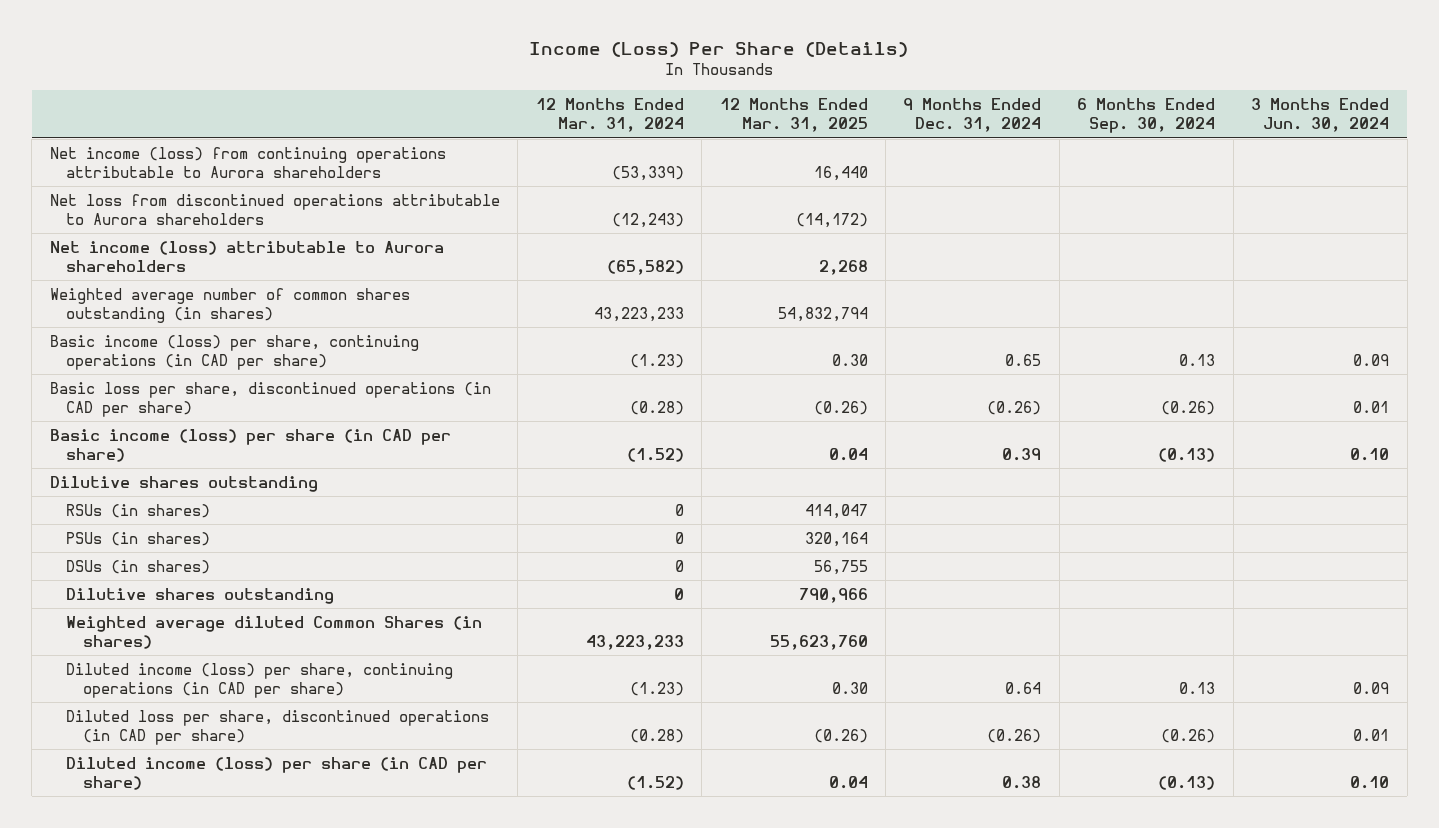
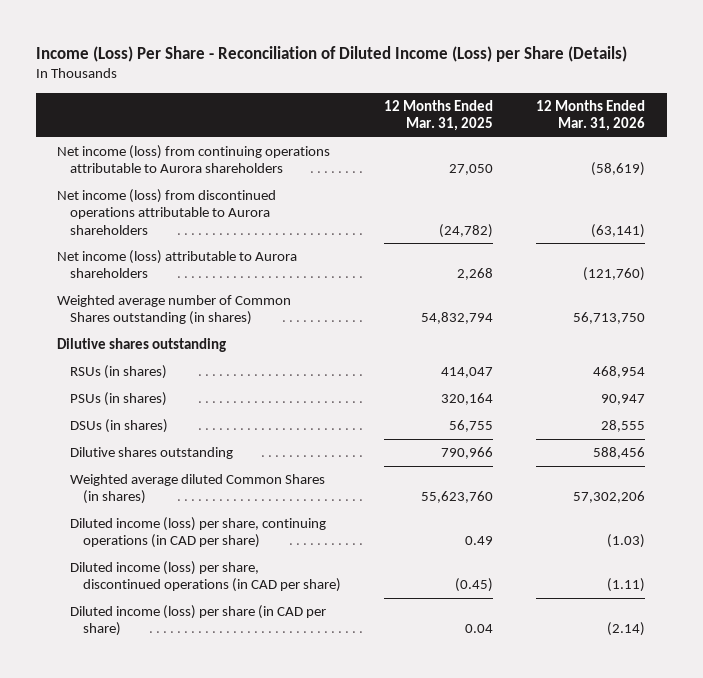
[529,42,909,58] Income (Loss) Per Share (Details) -> [35,45,627,62] Income (Loss) Per Share - Reconciliation of Diluted Income (Loss) per Share (Details)
[535,98,684,132] 12 Months Ended Mar. 31, 2024 -> none
[903,98,1042,132] 9 Months Ended Dec. 31, 2024 -> none
[1077,98,1216,133] 6 Months Ended Sep. 30, 2024 -> none
[1251,98,1390,132] 3 Months Ended Jun. 30, 2024 -> none
none -> [536,100,646,132] 12 Months Ended Mar. 31, 2026
[813,165,868,181] 16,440 -> [449,164,494,176] 27,050
[49,193,500,225] Net loss from discontinued operations attributable to Aurora shareholders -> [57,189,277,235] Net income (loss) from discontinued operations attributable to Aurora shareholders
[795,212,868,228] (14,172) -> [439,223,494,238] (24,782)
[49,334,419,370] Basic income (loss) per share, continuing operations (in CAD per share) -> none
[49,381,491,417] Basic loss per share, discontinued operations (in CAD per share) -> none
[49,428,451,462] Basic income (loss) per share (in CAD per share) -> none
[49,287,410,323] Weighted average number of common shares outstanding (in shares) -> [57,295,292,326] Weighted average number of Common Shares outstanding (in shares)
[831,681,868,694] 0.30 -> [465,536,494,546] 0.49
[66,709,490,745] Diluted loss per share, discontinued operations (in CAD per share) -> [70,561,341,593] Diluted income (loss) per share, discontinued operations (in CAD per share)
[813,728,868,743] (0.26) -> [455,578,494,593] (0.45)

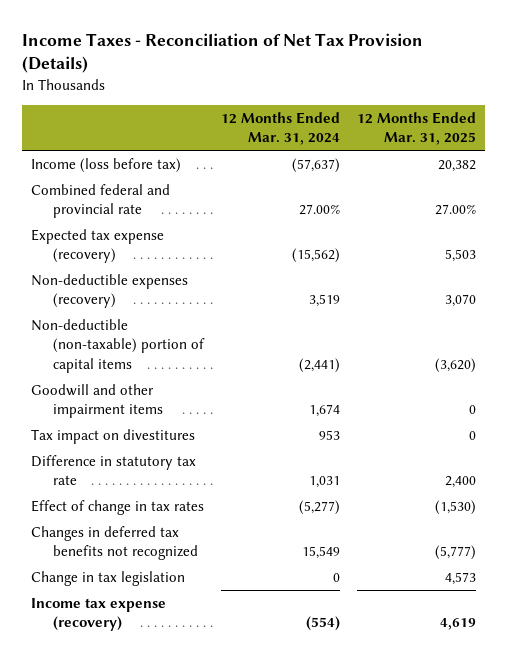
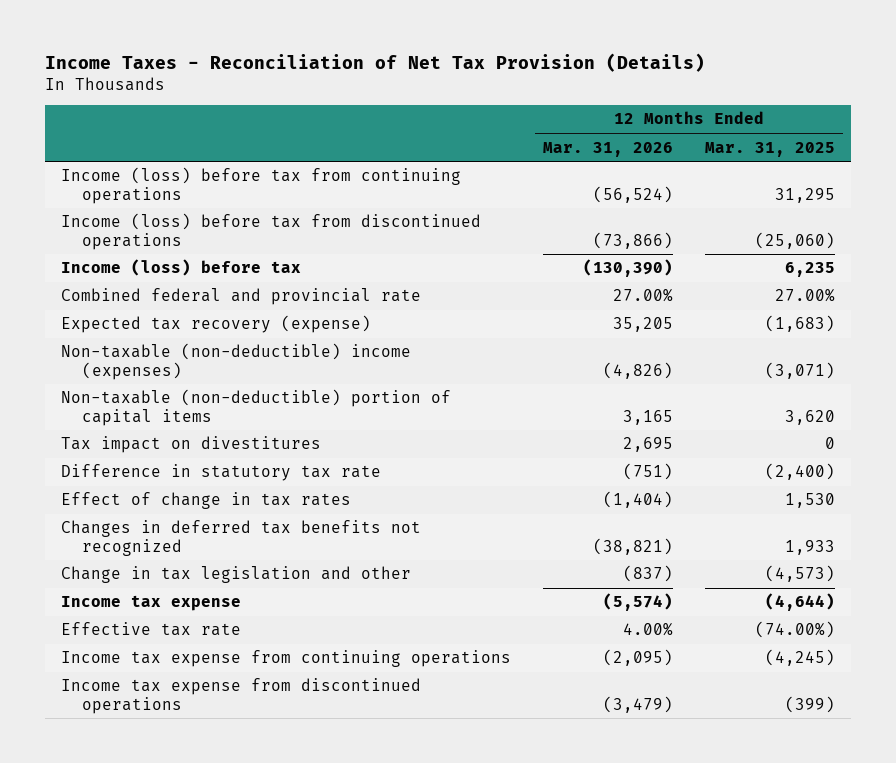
[221,111,341,146] 12 Months Ended Mar. 31, 2024 -> none
none -> [542,141,673,157] Mar. 31, 2026
none -> [61,167,462,204] Income (loss) before tax from continuing operations
none -> [61,213,482,250] Income (loss) before tax from discontinued operations
[30,157,181,173] Income (loss before tax) -> [61,259,302,277] Income (loss) before tax
[438,159,477,172] 20,382 -> [784,262,835,278] 6,235
[30,383,164,419] Goodwill and other impairment items -> none
[30,228,164,264] Expected tax expense (recovery) -> [61,315,372,334] Expected tax recovery (expense)
[445,249,477,263] 5,503 -> [764,315,835,333] (1,683)
[30,273,188,309] Non-deductible expenses (recovery) -> [61,343,412,380] Non-taxable (non-deductible) income (expenses)
[445,294,477,308] 3,070 -> [764,361,835,379] (3,071)
[30,318,206,373] Non-deductible (non-taxable) portion of capital items -> [61,389,452,426] Non-taxable (non-deductible) portion of capital items
[435,357,477,373] (3,620) -> [784,409,835,425] 3,620
[445,476,477,489] 2,400 -> [764,463,835,481] (2,400)
[435,499,477,515] (1,530) -> [784,493,835,509] 1,530
[435,545,477,561] (5,777) -> [784,539,835,555] 1,933
[30,570,185,586] Change in tax legislation -> [61,566,412,584] Change in tax legislation and other
[445,571,477,585] 4,573 -> [764,565,835,583] (4,573)
none -> [61,595,242,612] Income tax expense
none -> [61,622,242,637] Effective tax rate
[30,597,166,632] Income tax expense (recovery) -> [61,650,512,668] Income tax expense from continuing operations
[440,618,477,631] 4,619 -> [764,649,835,667] (4,245)
none -> [61,678,422,714] Income tax expense from discontinued operations

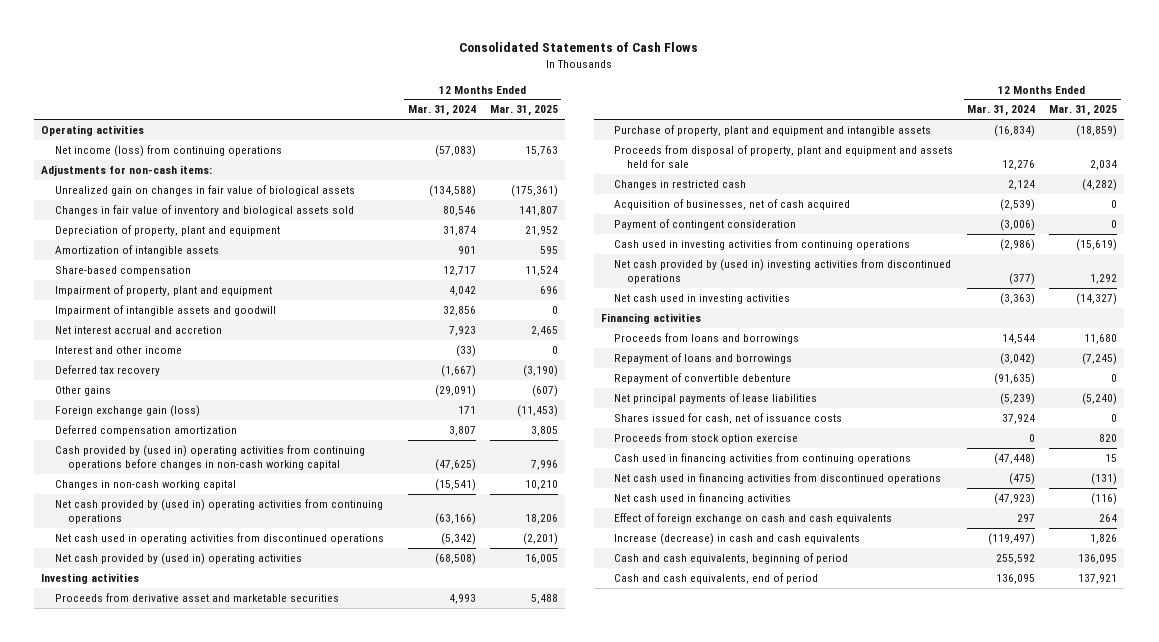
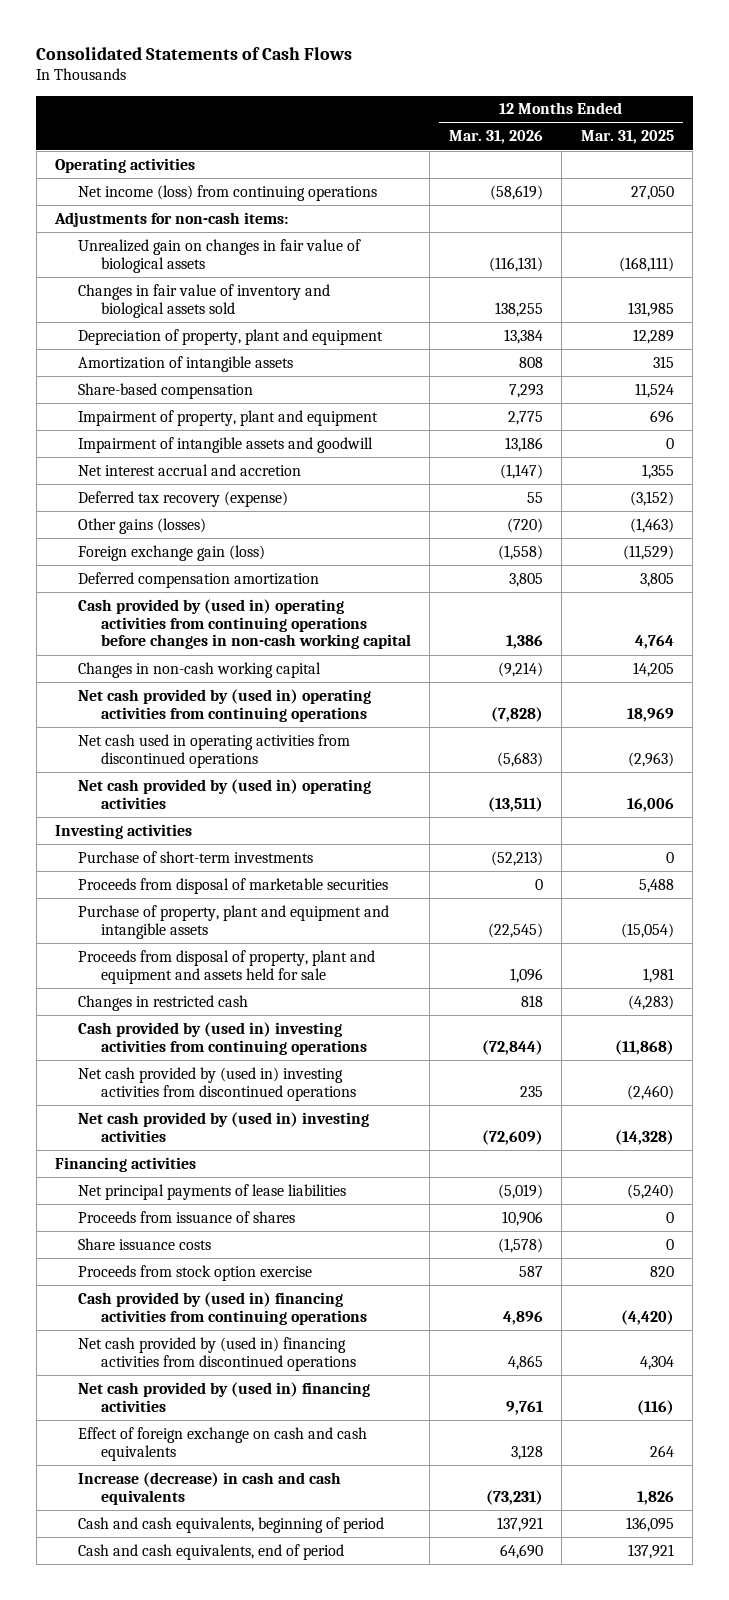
[407,105,476,117] Mar. 31, 2024 -> none
none -> [448,130,543,145] Mar. 31, 2026
[524,146,558,157] 15,763 -> [630,185,674,200] 27,050
[510,185,558,198] (175,361) -> [618,256,674,272] (168,111)
[518,206,558,217] 141,807 -> [627,301,674,317] 131,985
[524,226,558,237] 21,952 -> [632,328,674,344] 12,289
[539,246,558,255] 595 -> [652,355,674,368] 315
[54,346,182,355] Interest and other income -> none
[530,326,558,337] 2,465 -> [641,463,674,479] 1,355
[54,365,160,377] Deferred tax recovery -> [77,490,288,507] Deferred tax recovery (expense)
[522,365,558,378] (3,190) -> [629,490,674,506] (3,152)
[54,386,111,397] Other gains -> [77,517,206,534] Other gains (losses)
[531,385,558,398] (607) -> [629,517,674,533] (1,463)
[516,405,558,418] (11,453) -> [622,544,674,560] (11,529)
[530,459,558,470] 7,996 -> [634,635,674,650] 4,764
[524,480,558,491] 10,210 -> [632,661,674,677] 14,205
[524,513,558,524] 18,206 -> [626,707,674,722] 18,969
[522,533,558,546] (2,201) -> [627,751,674,767] (2,963)
[524,554,558,565] 16,005 -> [626,797,674,812] 16,006
[614,199,851,211] Acquisition of businesses, net of cash acquired -> none
[614,219,797,231] Payment of contingent consideration -> none
none -> [77,850,313,863] Purchase of short-term investments
[54,593,339,603] Proceeds from derivative asset and marketable securities -> [77,877,388,894] Proceeds from disposal of marketable securities
[1076,125,1118,138] (18,859) -> [620,922,674,938] (15,054)
[1090,159,1118,170] 2,034 -> [642,967,674,983] 1,981
[1082,179,1118,192] (4,282) -> [627,994,674,1010] (4,283)
[614,239,911,251] Cash used in investing activities from continuing operations -> [77,1021,367,1055] Cash provided by (used in) investing activities from continuing operations
[1076,239,1118,252] (15,619) -> [614,1039,674,1055] (11,868)
[1090,273,1118,284] 1,292 -> [626,1084,674,1100] (2,460)
[614,294,791,305] Net cash used in investing activities -> [77,1111,369,1142] Net cash provided by (used in) investing activities
[1076,293,1118,306] (14,327) -> [614,1129,674,1145] (14,328)
[614,333,800,345] Proceeds from loans and borrowings -> none
[614,353,793,365] Repayment of loans and borrowings -> none
[614,373,792,385] Repayment of convertible debenture -> none
[614,413,843,425] Shares issued for cash, net of issuance costs -> [77,1210,295,1223] Proceeds from issuance of shares
none -> [77,1237,211,1250] Share issuance costs
[614,453,912,465] Cash used in financing activities from continuing operations -> [77,1291,367,1325] Cash provided by (used in) financing activities from continuing operations
[1105,454,1118,463] 15 -> [620,1309,674,1325] (4,420)
[614,473,942,485] Net cash used in financing activities from discontinued operations -> [77,1336,356,1371] Net cash provided by (used in) financing activities from discontinued operations
[1091,473,1118,486] (131) -> [639,1355,674,1370] 4,304
[614,493,792,505] Net cash used in financing activities -> [77,1381,370,1412] Net cash provided by (used in) financing activities

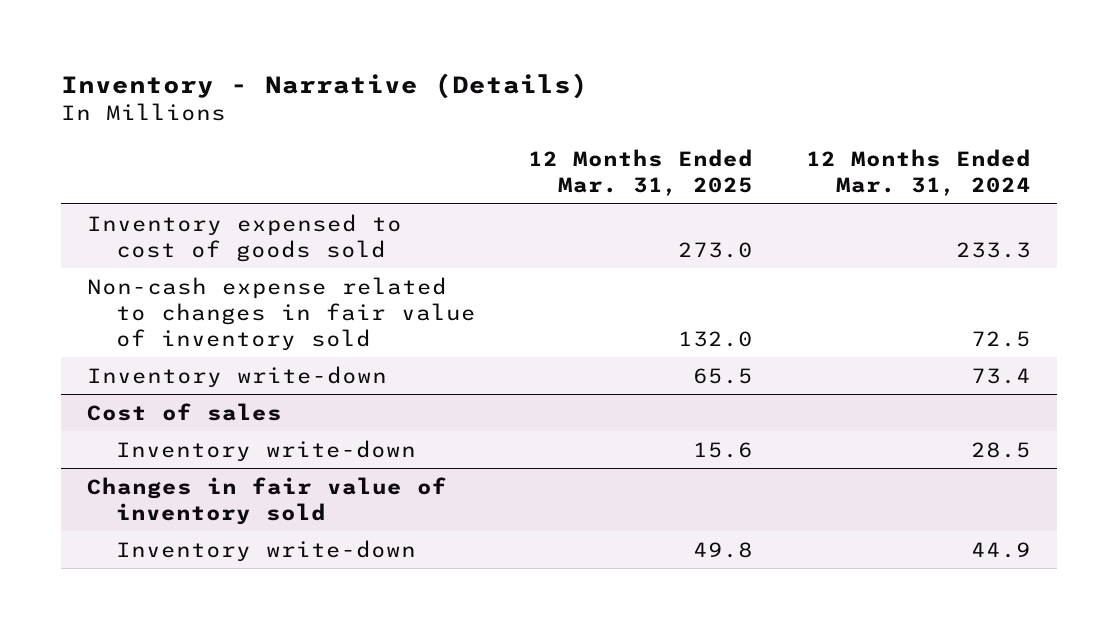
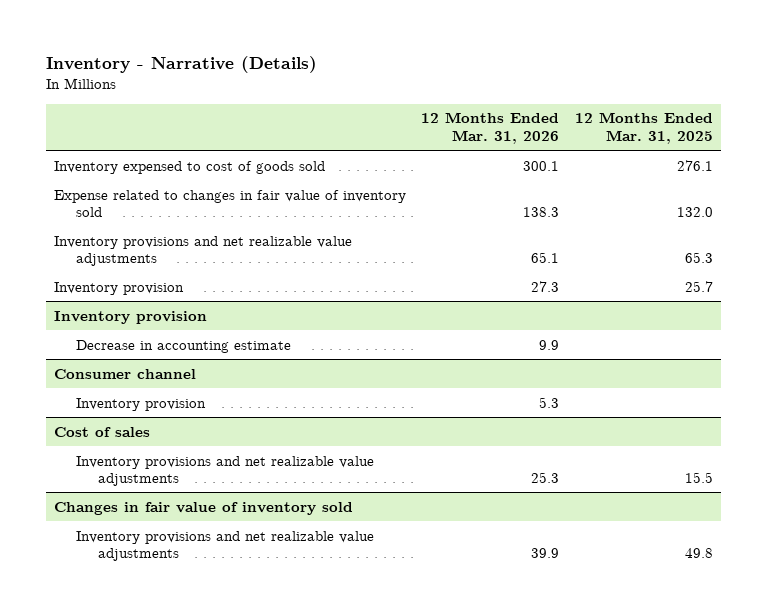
[805,149,1031,197] 12 Months Ended Mar. 31, 2024 -> none
none -> [421,112,560,144] 12 Months Ended Mar. 31, 2026
[87,365,388,388] Inventory write-down -> none
[678,241,754,258] 273.0 -> [677,159,714,171] 276.1
[87,276,476,351] Non-cash expense related to changes in fair value of inventory sold -> [53,189,406,217] Expense related to changes in fair value of inventory sold
none -> [53,235,352,266] Inventory provisions and net realizable value adjustments
none -> [53,281,184,295] Inventory provision
none -> [53,310,207,324] Inventory provision
none -> [75,339,291,353] Decrease in accounting estimate
none -> [53,368,196,379] Consumer channel
none -> [75,397,206,411] Inventory provision
[115,439,416,462] Inventory write-down -> none
none -> [75,455,374,486] Inventory provisions and net realizable value adjustments
[115,539,416,562] Inventory write-down -> [75,530,374,561] Inventory provisions and net realizable value adjustments

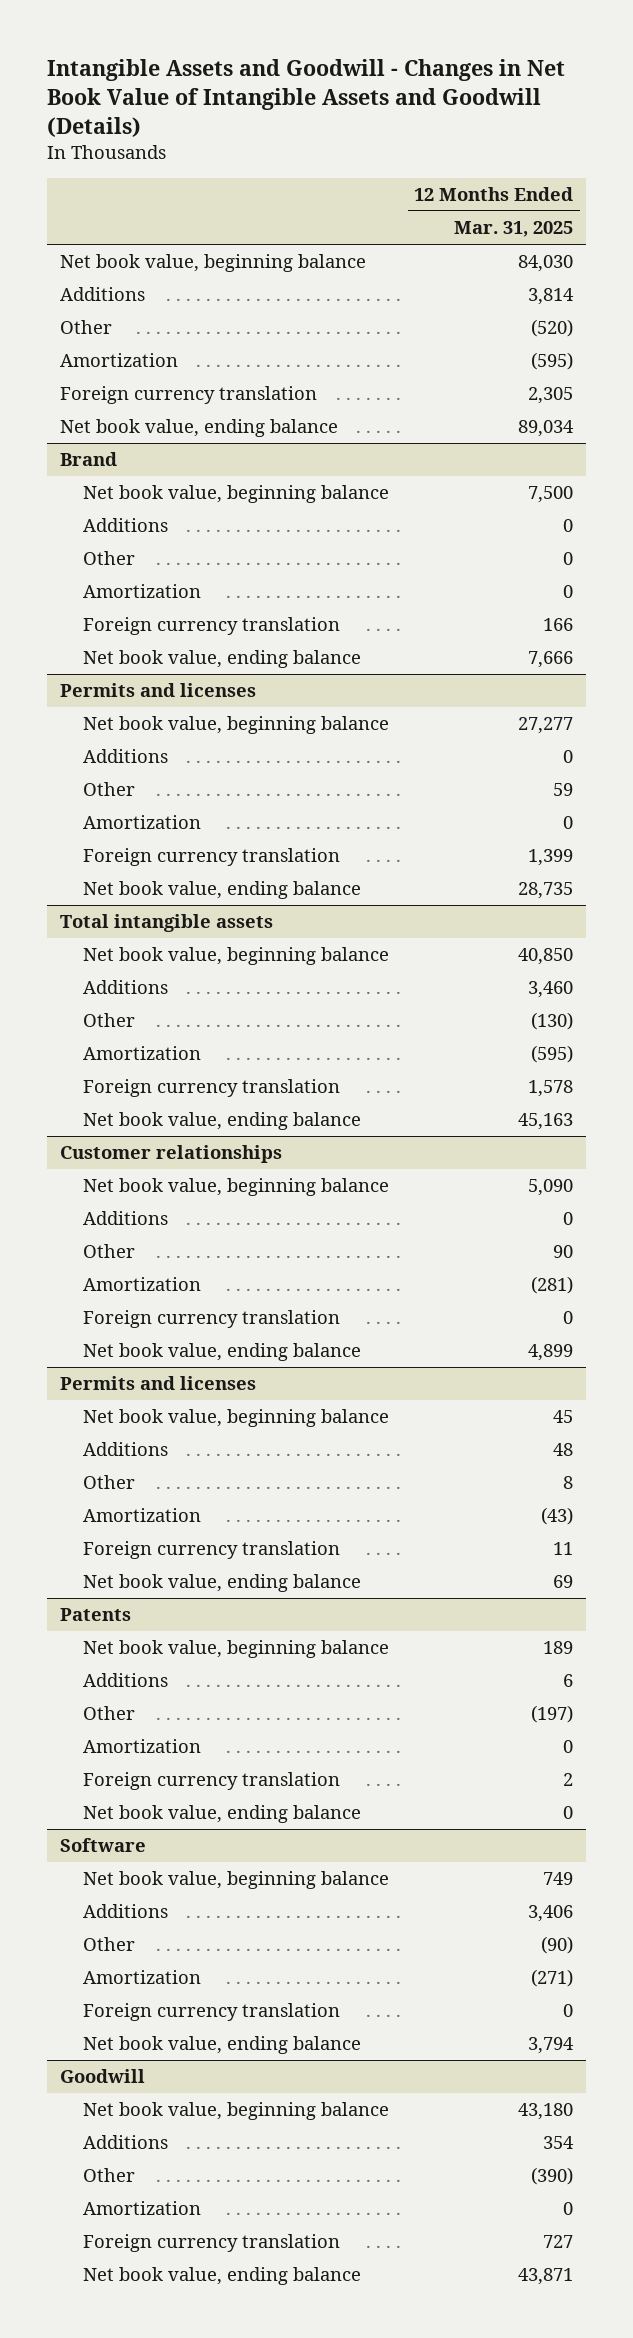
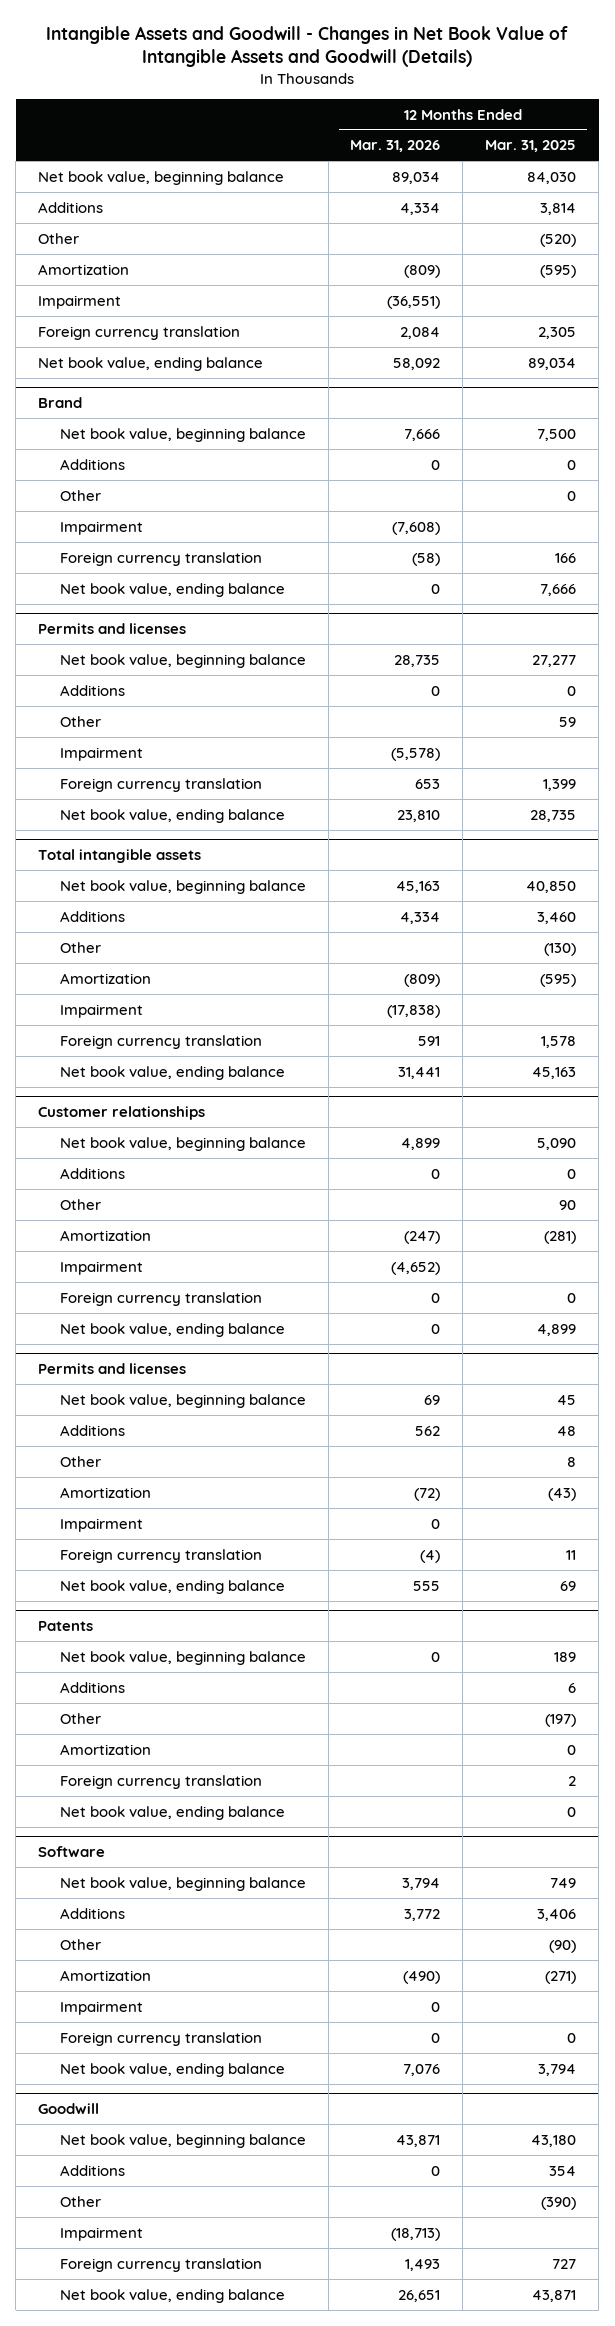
none -> [350,140,441,153] Mar. 31, 2026
none -> [38,294,122,309] Impairment
[82,584,201,599] Amortization -> none
none -> [59,520,143,535] Impairment
[82,815,201,830] Amortization -> none
none -> [59,746,143,761] Impairment
none -> [59,1003,143,1018] Impairment
none -> [59,1260,143,1275] Impairment
none -> [59,1517,143,1532] Impairment
none -> [59,2000,143,2015] Impairment
[82,2201,201,2216] Amortization -> none
none -> [59,2226,143,2241] Impairment

